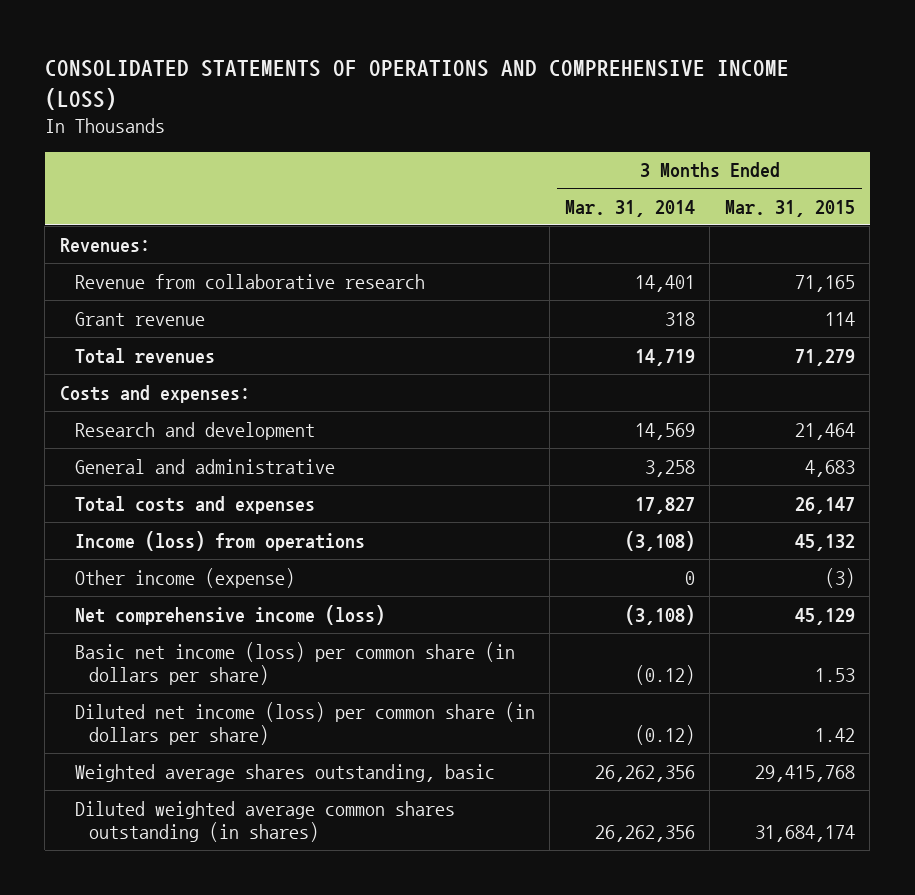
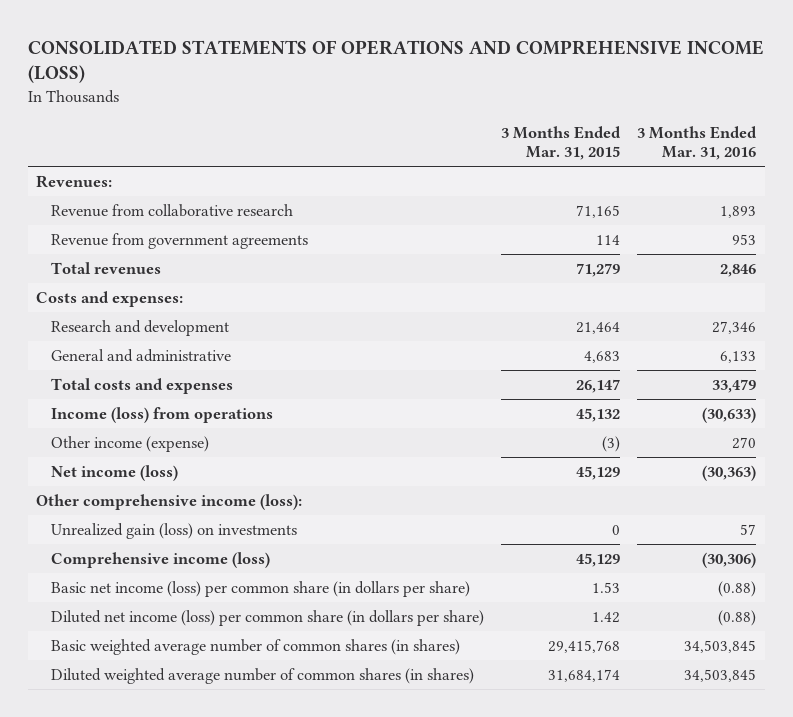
[564,199,695,217] Mar. 31, 2014 -> none
none -> [637,126,758,161] 3 Months Ended Mar. 31, 2016
[74,311,205,326] Grant revenue -> [50,232,308,249] Revenue from government agreements
[74,604,385,625] Net comprehensive income (loss) -> [50,464,178,481] Net income (loss)
none -> [36,493,303,510] Other comprehensive income (loss):
none -> [50,522,297,539] Unrealized gain (loss) on investments
none -> [50,551,270,568] Comprehensive income (loss)
[74,763,495,782] Weighted average shares outstanding, basic -> [50,638,460,655] Basic weighted average number of common shares (in shares)
[74,800,455,842] Diluted weighted average common shares outstanding (in shares) -> [50,667,474,684] Diluted weighted average number of common shares (in shares)

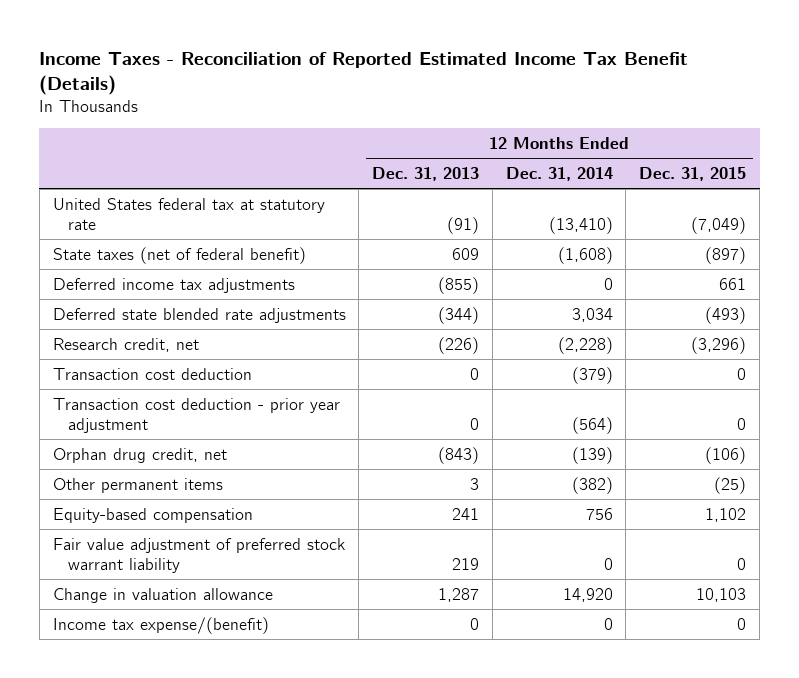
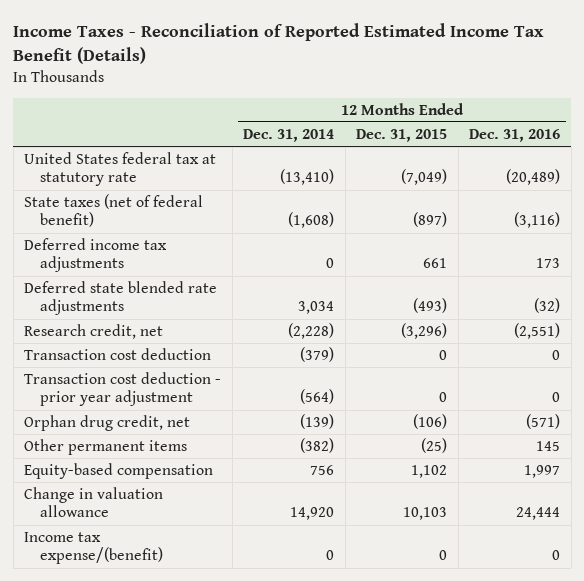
[372,166,480,181] Dec. 31, 2013 -> none
none -> [469,128,561,142] Dec. 31, 2016
[52,537,345,574] Fair value adjustment of preferred stock warrant liability -> none

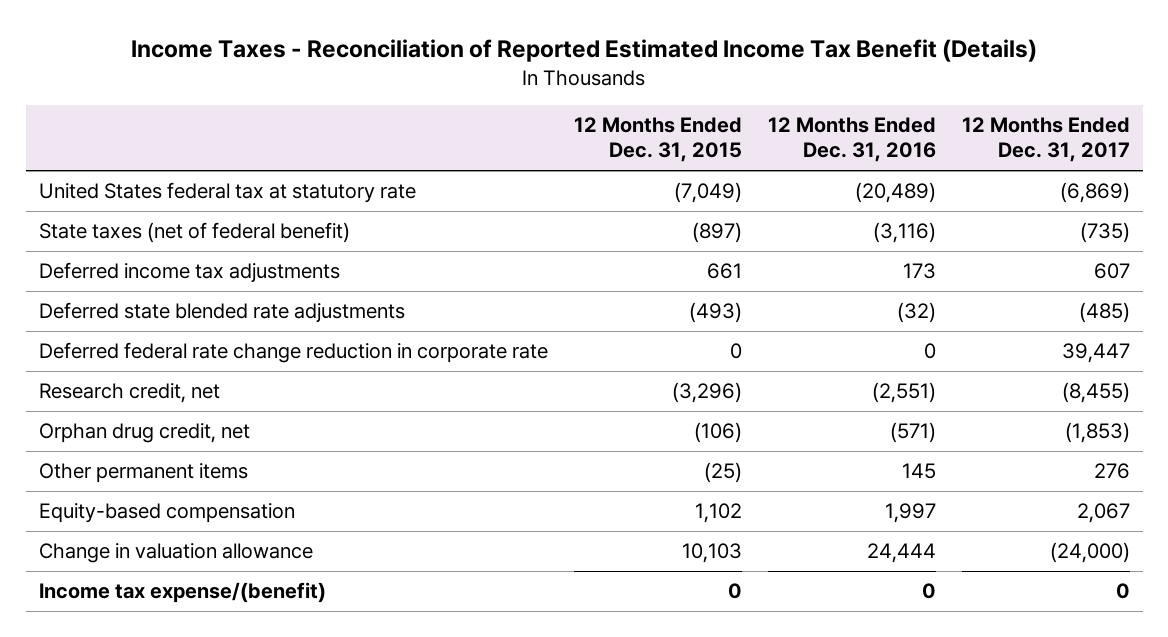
[243,128,335,142] Dec. 31, 2014 -> none
none -> [961,116,1130,163] 12 Months Ended Dec. 31, 2017
none -> [38,342,548,364] Deferred federal rate change reduction in corporate rate
[24,348,212,361] Transaction cost deduction -> none
[24,372,222,407] Transaction cost deduction - prior year adjustment -> none

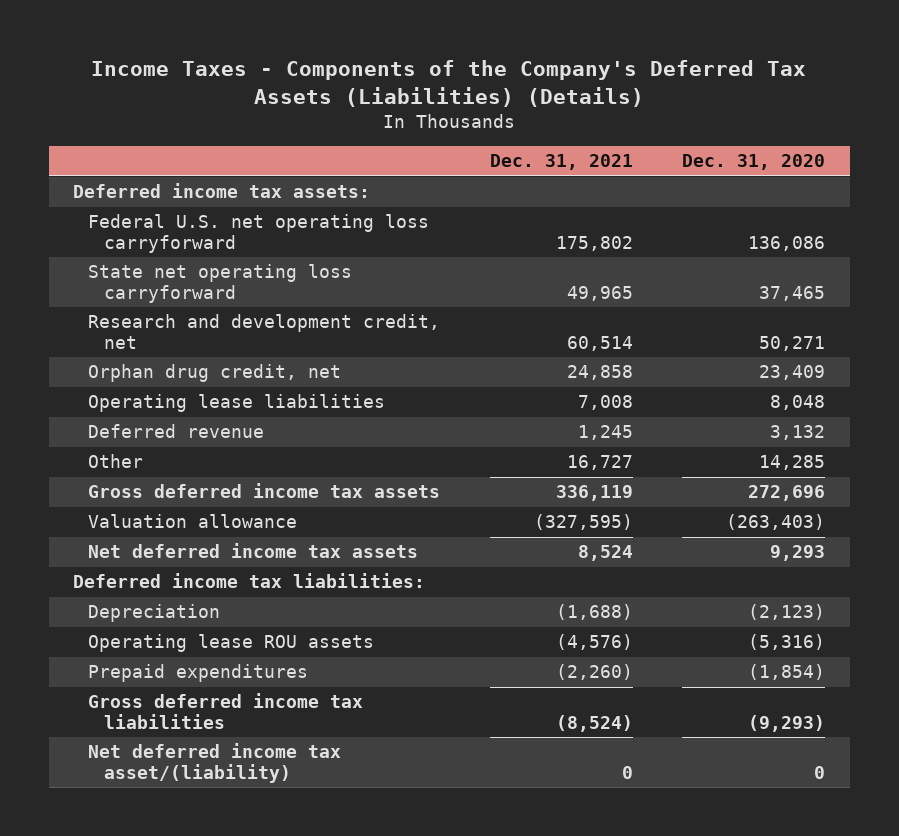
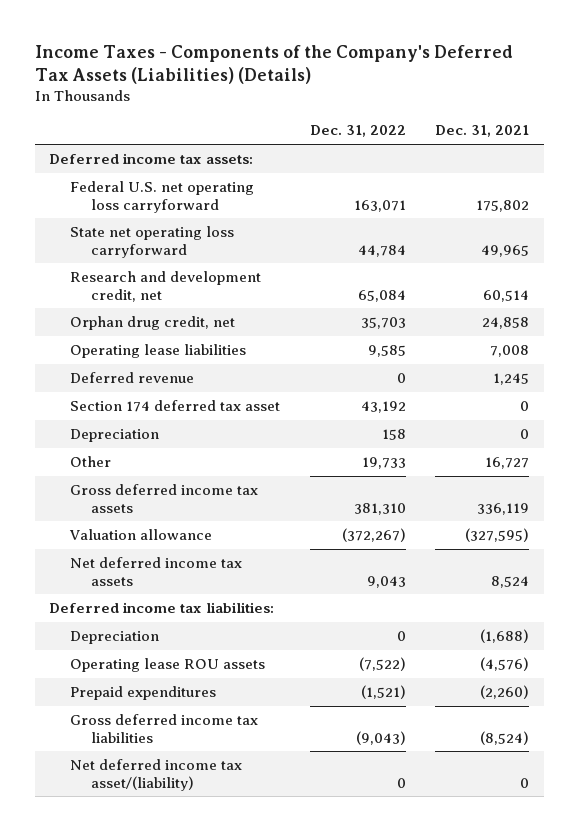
[682,154,826,171] Dec. 31, 2020 -> none
none -> [309,125,406,138] Dec. 31, 2022
none -> [70,399,281,412] Section 174 deferred tax asset
none -> [70,428,160,442] Depreciation

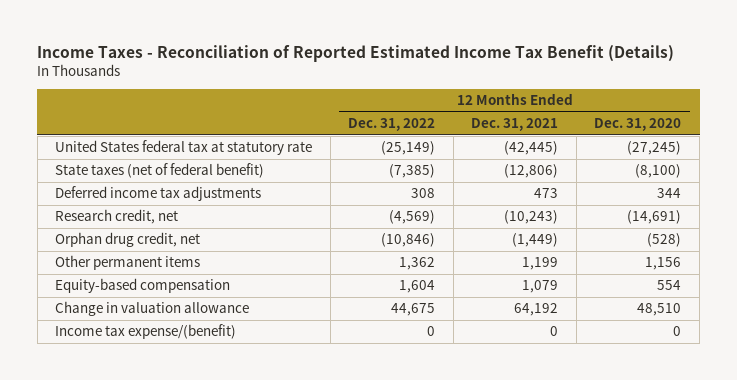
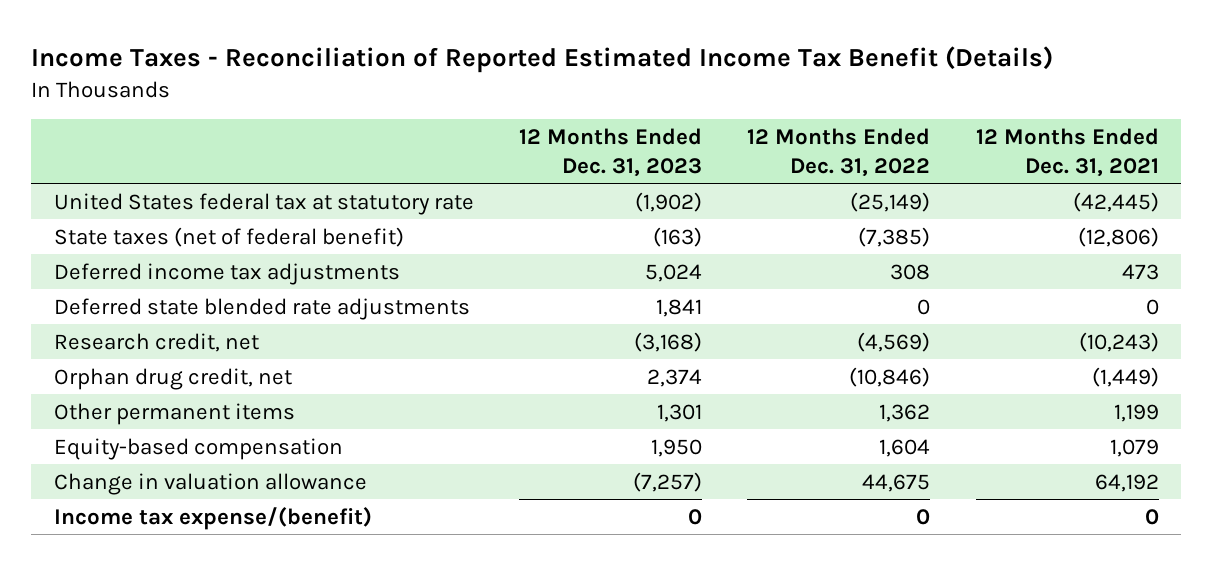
[594,118,682,132] Dec. 31, 2020 -> none
none -> [518,127,702,177] 12 Months Ended Dec. 31, 2023
none -> [53,297,470,320] Deferred state blended rate adjustments

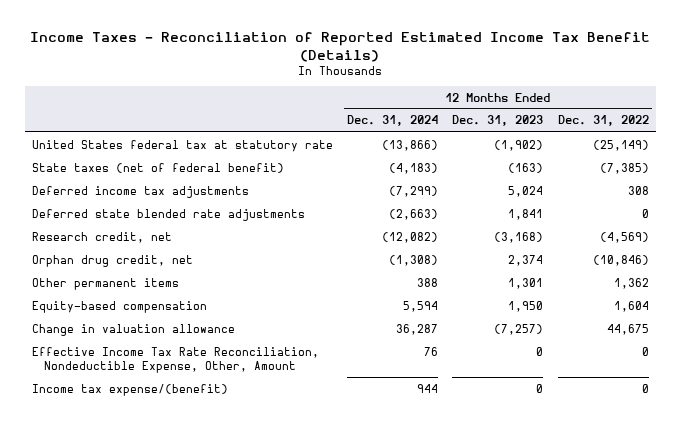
[975,127,1159,177] 12 Months Ended Dec. 31, 2021 -> none
none -> [347,115,439,127] Dec. 31, 2024
none -> [32,346,320,373] Effective Income Tax Rate Reconciliation, Nondeductible Expense, Other, Amount

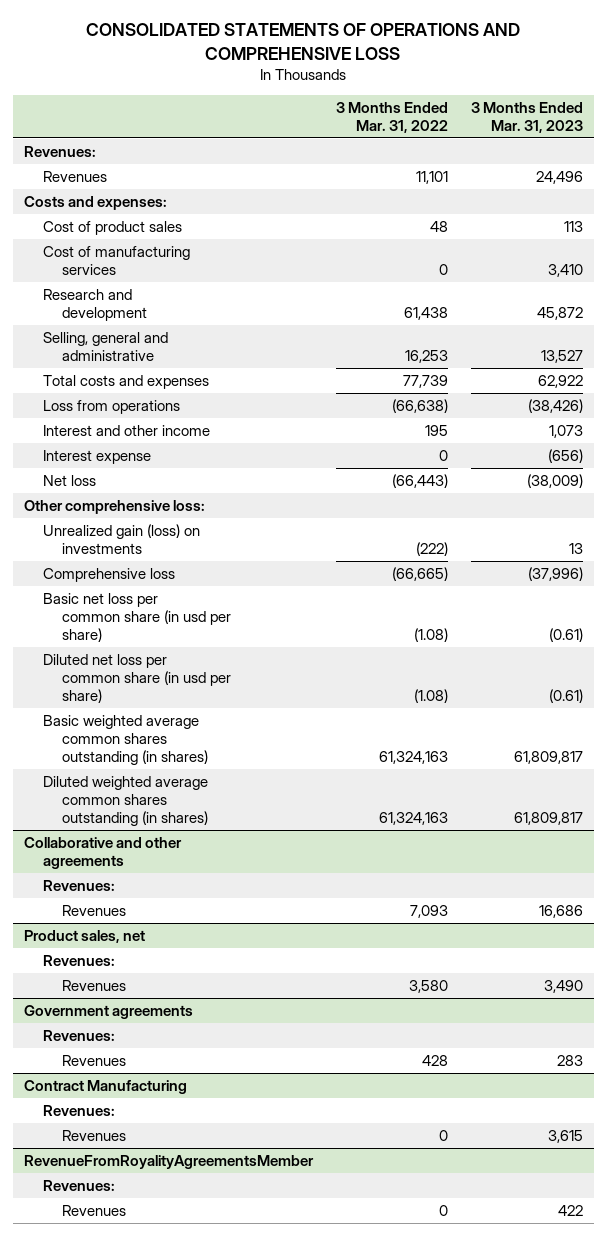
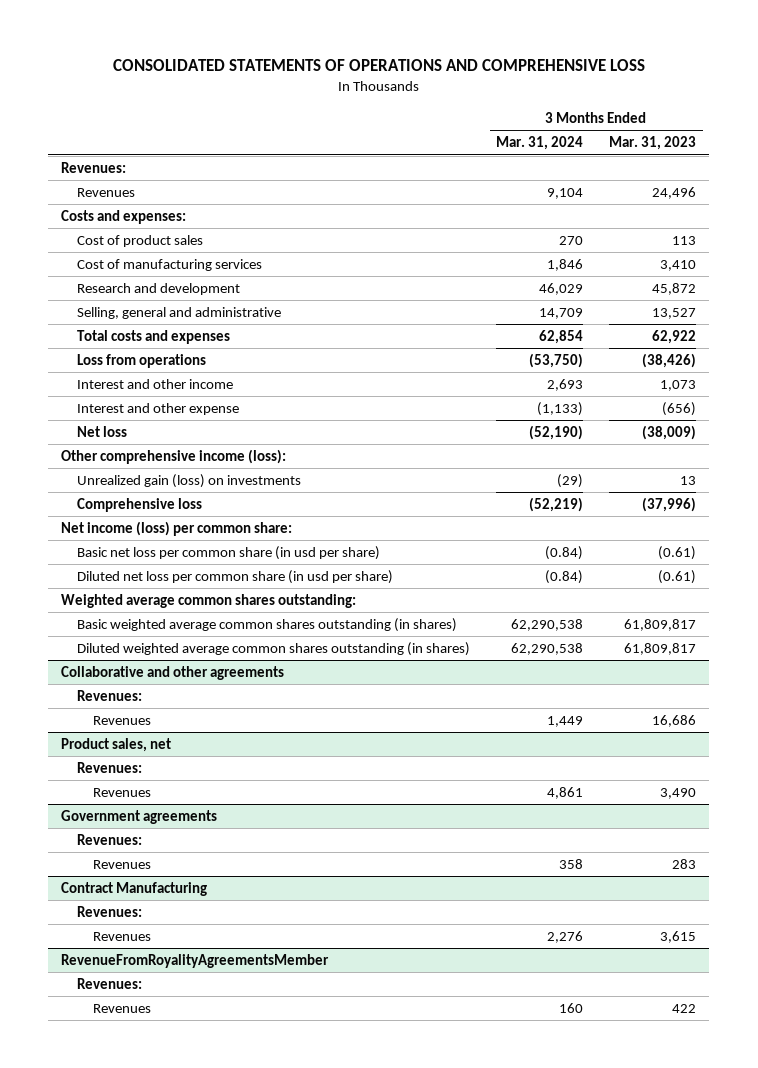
[335,101,448,134] 3 Months Ended Mar. 31, 2022 -> none
none -> [496,136,584,151] Mar. 31, 2024
[43,449,152,464] Interest expense -> [77,402,240,415] Interest and other expense
[24,499,206,514] Other comprehensive loss: -> [61,448,287,464] Other comprehensive income (loss):
none -> [61,520,293,536] Net income (loss) per common share:
none -> [61,593,357,608] Weighted average common shares outstanding:

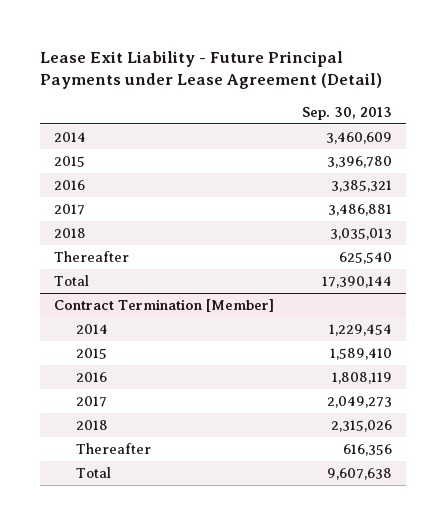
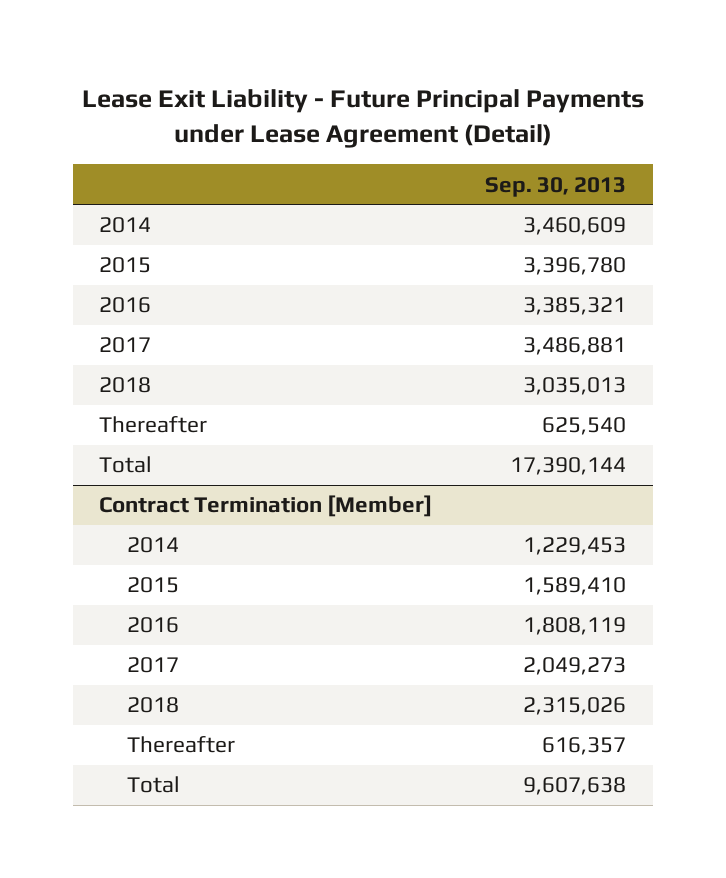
[329,323,393,336] 1,229,454 -> [523,537,627,556] 1,229,453
[343,443,393,456] 616,356 -> [542,737,627,756] 616,357

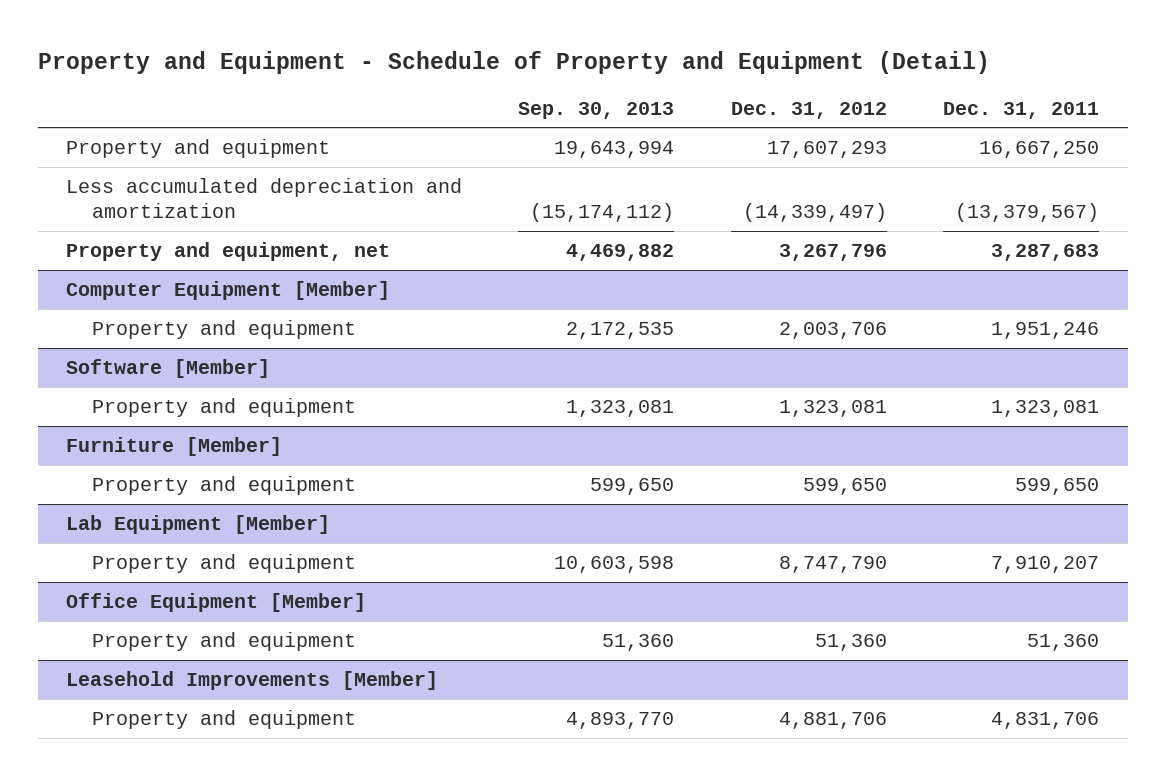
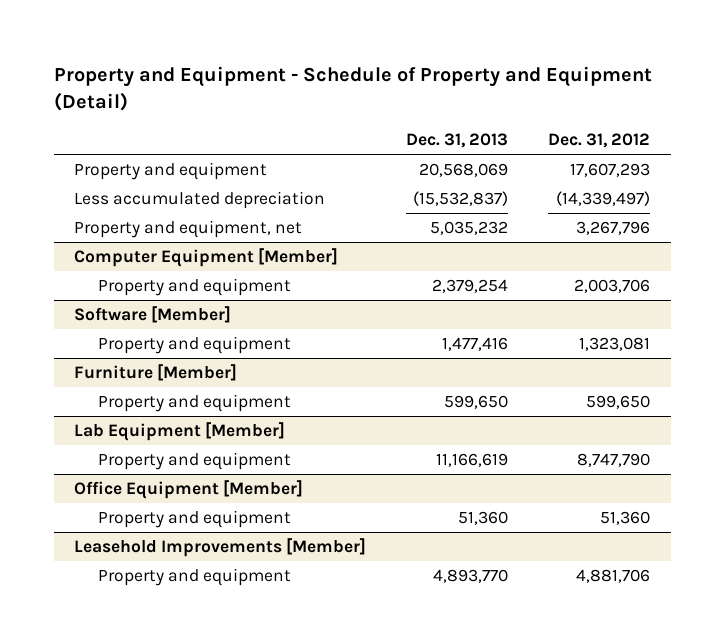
[518,101,675,119] Sep. 30, 2013 -> none
[943,101,1100,119] Dec. 31, 2011 -> none
none -> [406,133,509,149] Dec. 31, 2013
[65,177,462,218] Less accumulated depreciation and amortization -> [74,191,326,210] Less accumulated depreciation

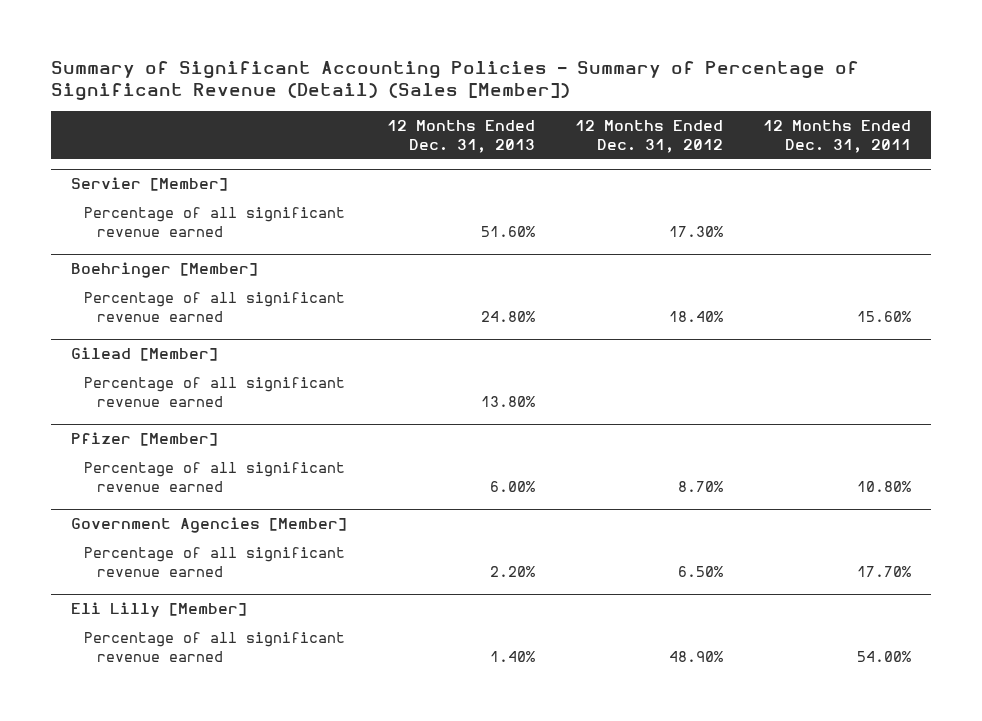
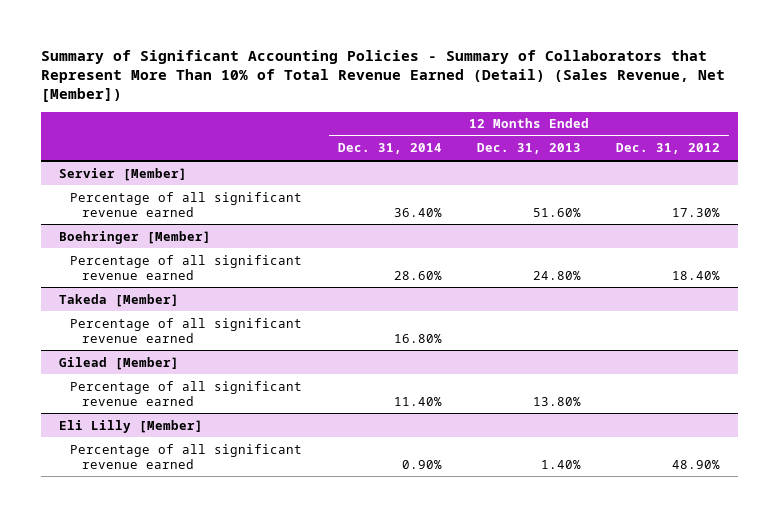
[50,60,859,102] Summary of Significant Accounting Policies - Summary of Percentage of Significant Revenue (Detail) (Sales [Member]) -> [41,49,726,103] Summary of Significant Accounting Policies - Summary of Collaborators that Represent More Than 10% of Total Revenue Earned (Detail) (Sales Revenue, Net [Member])
[763,119,912,153] 12 Months Ended Dec. 31, 2011 -> none
none -> [337,143,442,155] Dec. 31, 2014
none -> [58,293,179,307] Takeda [Member]
none -> [70,317,303,343] Percentage of all significant revenue earned
[70,432,218,447] Pfizer [Member] -> none
[83,461,345,492] Percentage of all significant revenue earned -> none
[70,517,347,534] Government Agencies [Member] -> none
[83,546,345,577] Percentage of all significant revenue earned -> none

